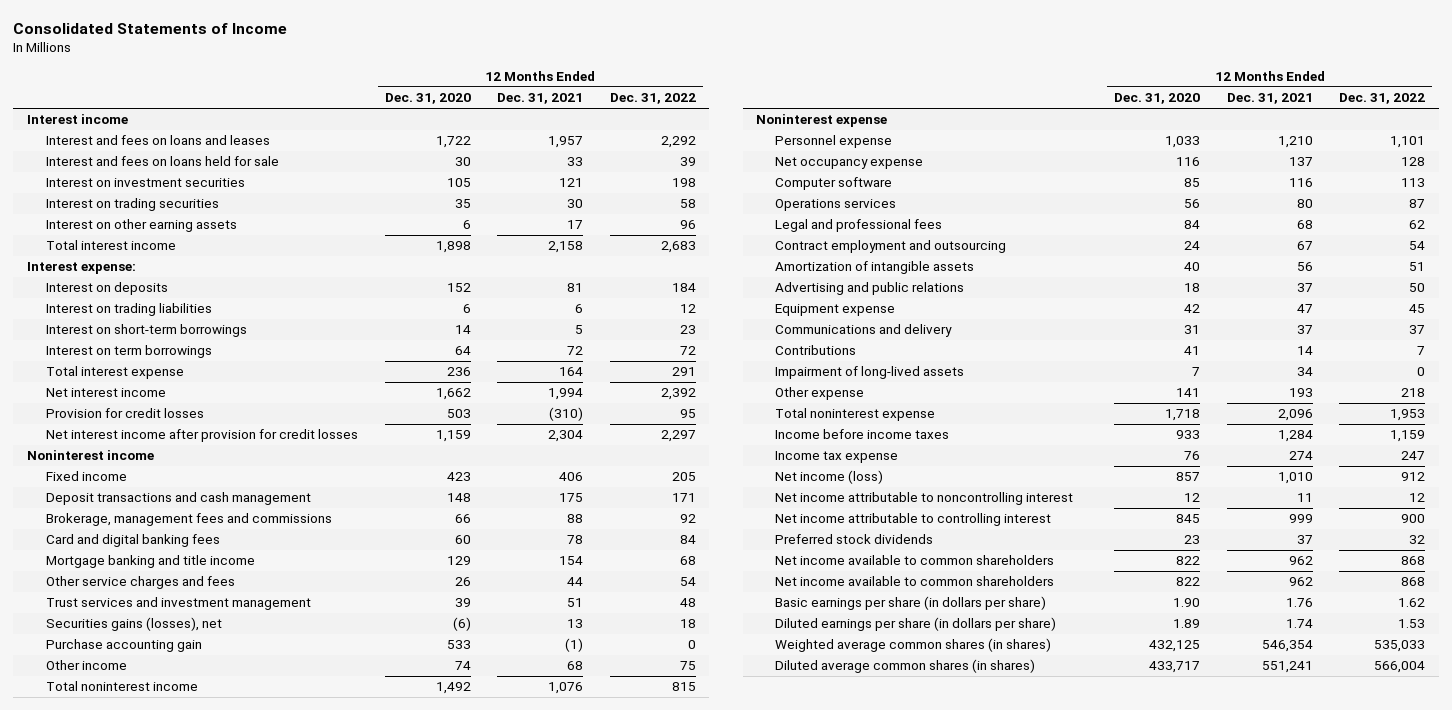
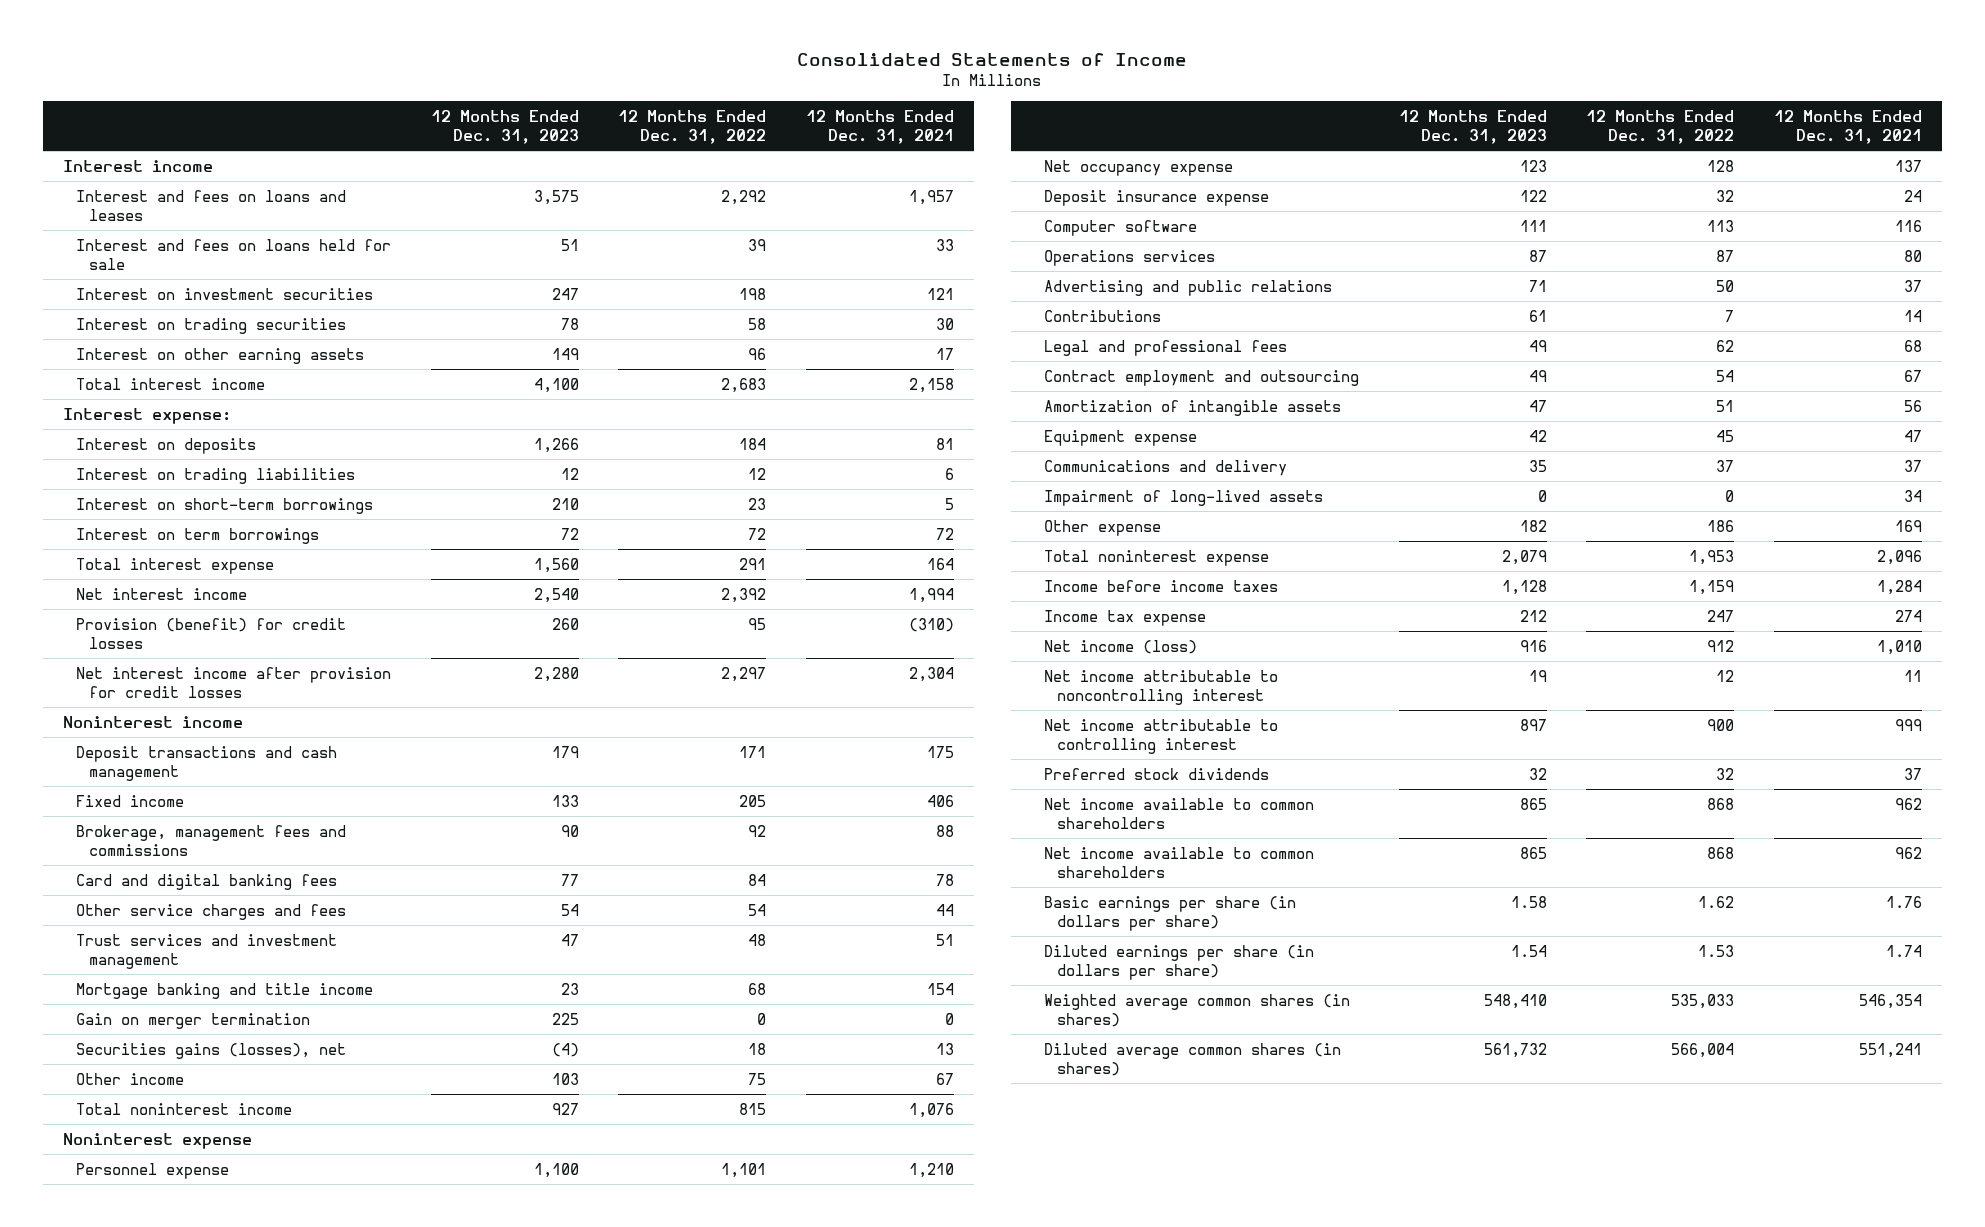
[384,93,471,105] Dec. 31, 2020 -> none
none -> [430,109,579,144] 12 Months Ended Dec. 31, 2023
[45,408,204,419] Provision for credit losses -> [75,617,346,649] Provision (benefit) for credit losses
[45,471,127,482] Fixed income -> [75,794,184,807] Fixed income
[45,555,255,569] Mortgage banking and title income -> [75,982,373,999] Mortgage banking and title income
none -> [75,1012,310,1029] Gain on merger termination
[45,639,202,653] Purchase accounting gain -> none
[567,661,584,671] 68 -> [936,1072,955,1085] 67
none -> [1043,189,1269,206] Deposit insurance expense
[775,282,965,296] Advertising and public relations -> [1043,279,1332,296] Advertising and public relations
[775,345,857,356] Contributions -> [1043,309,1161,322] Contributions
[1288,388,1313,398] 193 -> [1894,519,1922,532] 169
[1401,388,1426,398] 218 -> [1707,519,1735,532] 186

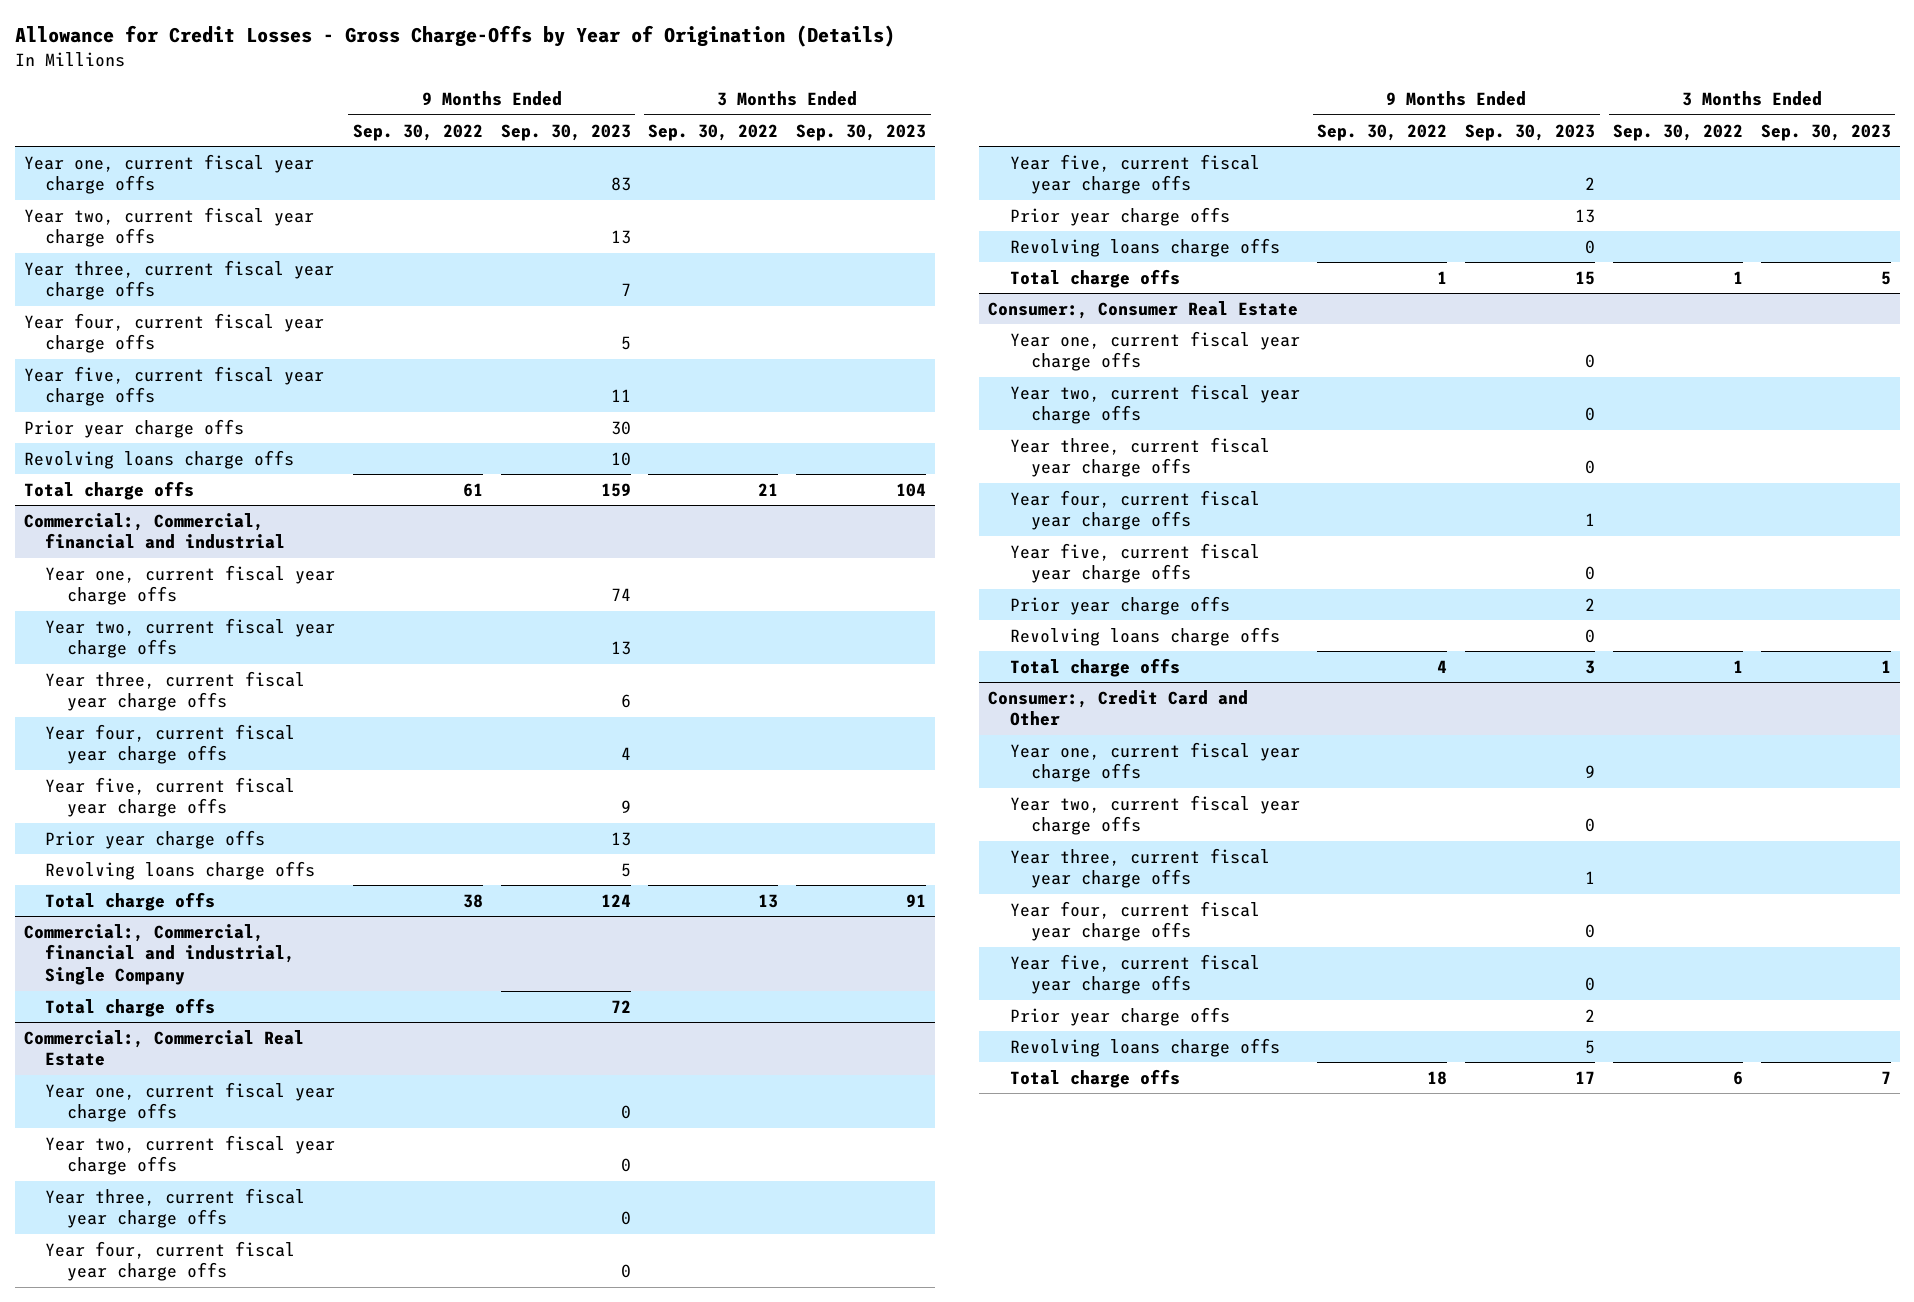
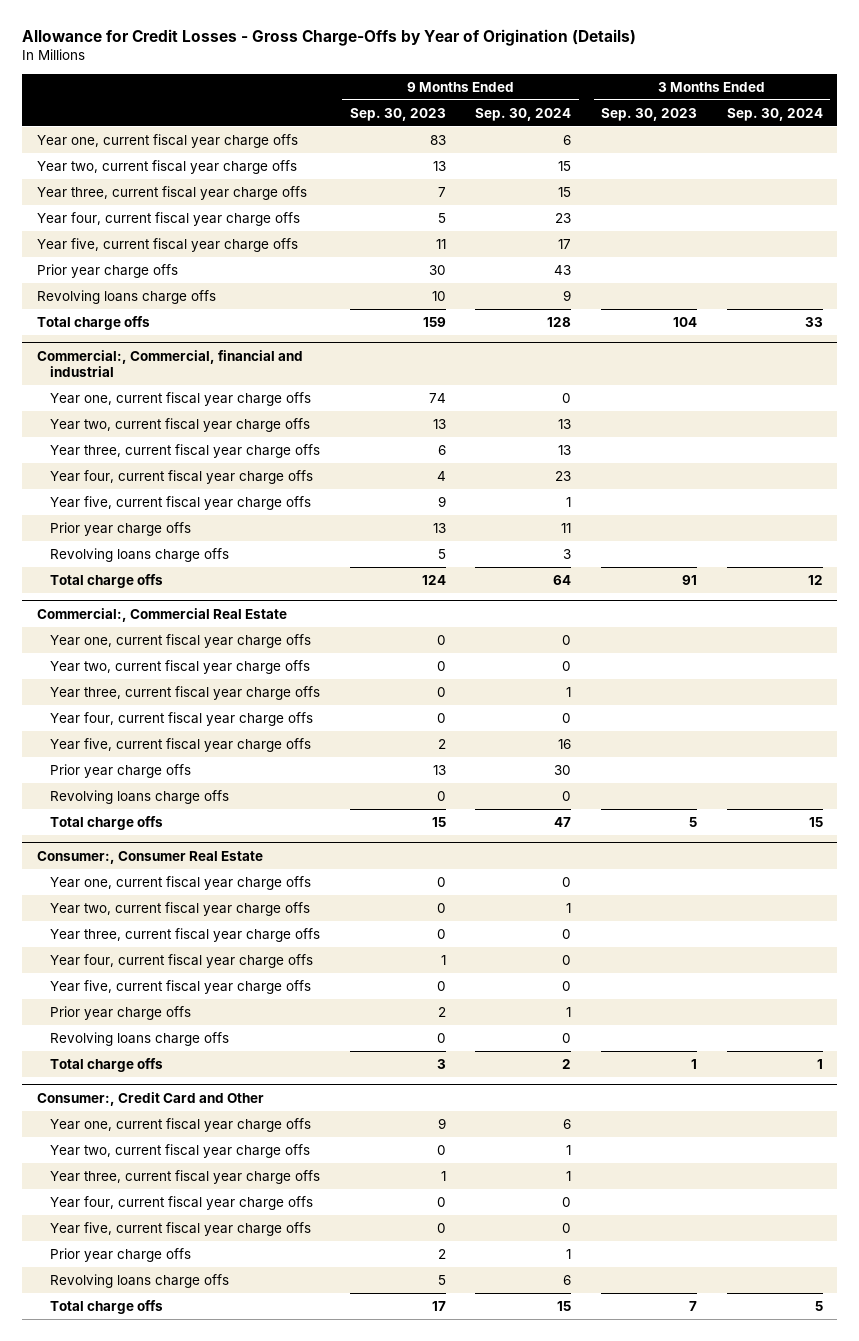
[352,123,483,141] Sep. 30, 2022 -> none
[648,123,779,141] Sep. 30, 2022 -> none
none -> [475,107,572,121] Sep. 30, 2024
none -> [726,107,823,121] Sep. 30, 2024
[23,923,296,986] Commercial:, Commercial, financial and industrial, Single Company -> none
[45,997,216,1017] Total charge offs -> none

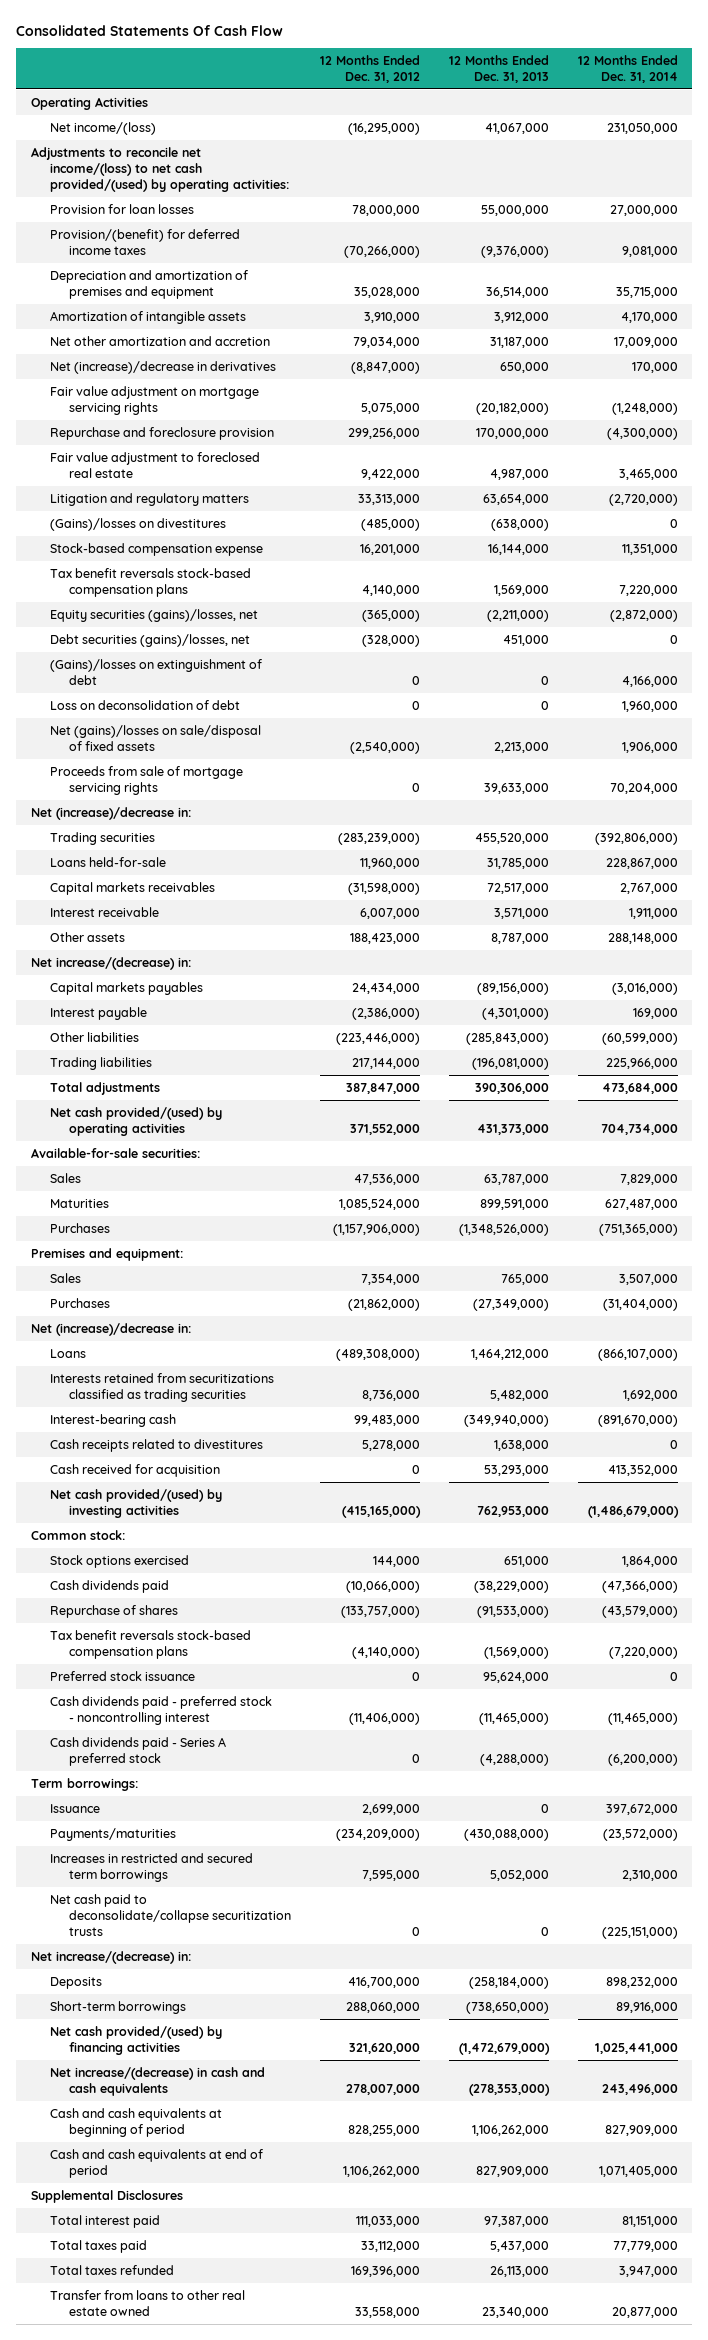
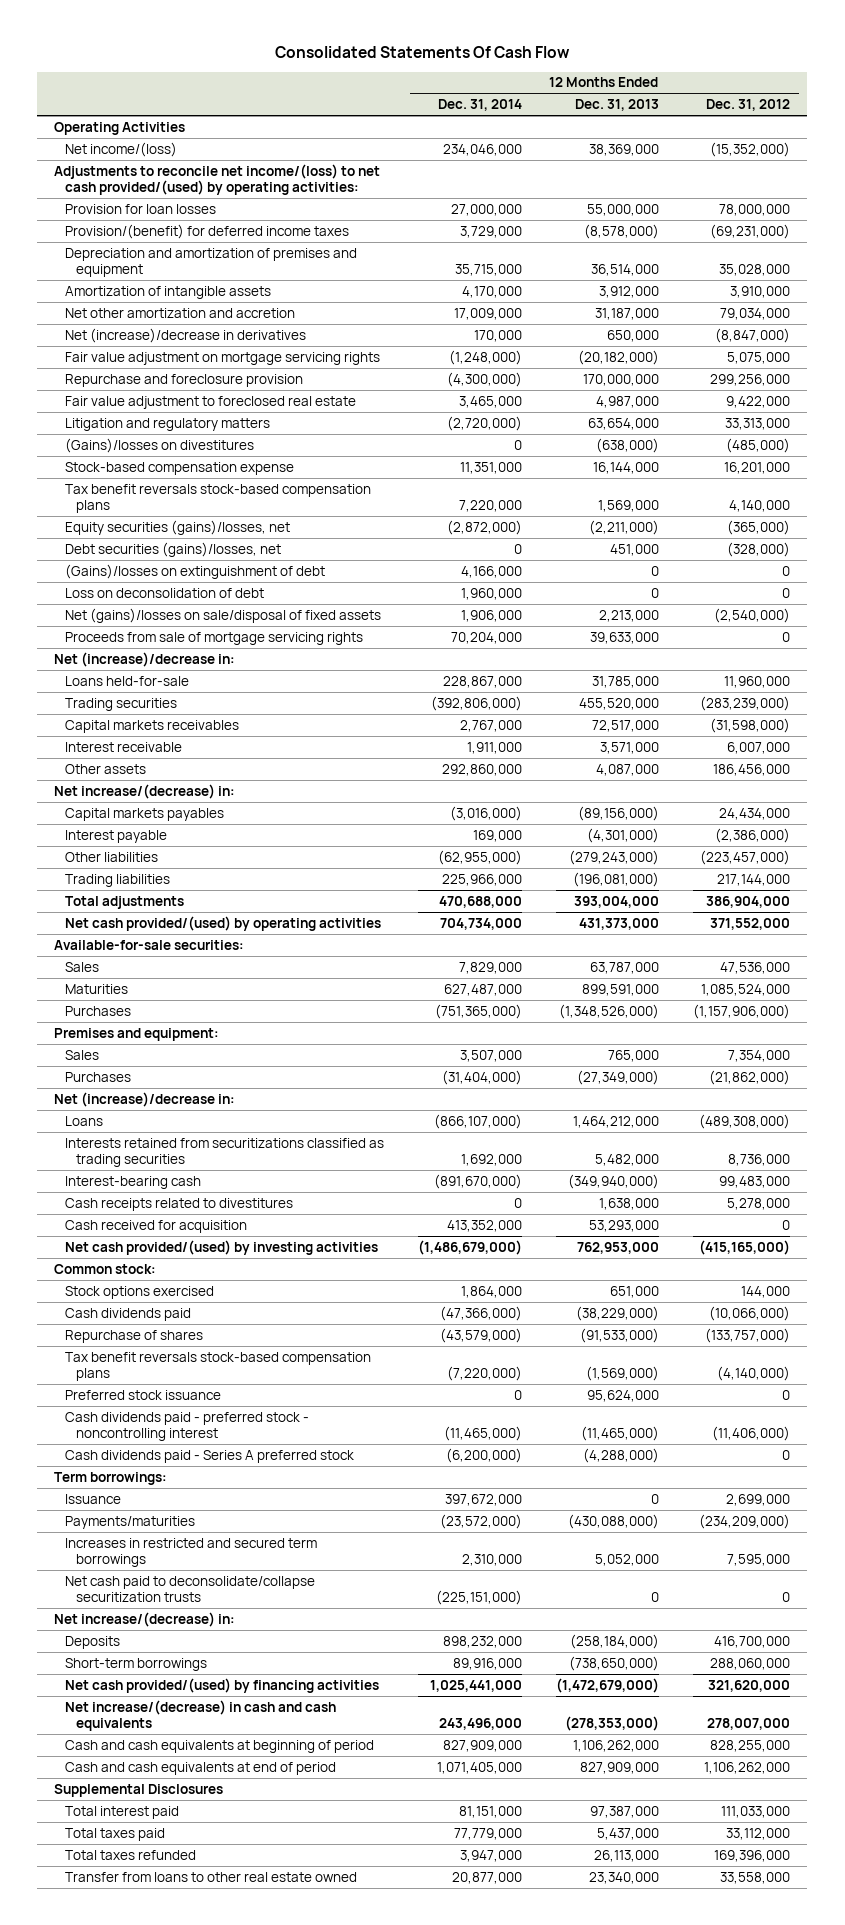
[348,122,421,135] (16,295,000) -> [710,141,791,157] (15,352,000)
[484,122,549,134] 41,067,000 -> [589,143,660,156] 38,369,000
[606,122,678,134] 231,050,000 -> [443,143,523,156] 234,046,000
[344,245,421,258] (70,266,000) -> [710,223,791,239] (69,231,000)
[480,245,549,258] (9,376,000) -> [584,223,660,239] (8,578,000)
[621,245,678,257] 9,081,000 -> [460,225,523,238] 3,729,000
[49,831,155,845] Trading securities -> [65,697,178,711] Trading securities
[350,932,421,944] 188,423,000 -> [713,763,791,776] 186,456,000
[490,932,549,944] 8,787,000 -> [596,763,660,776] 4,087,000
[607,932,678,944] 288,148,000 -> [442,763,523,776] 292,860,000
[336,1032,421,1045] (223,446,000) -> [700,849,791,865] (223,457,000)
[465,1032,549,1045] (285,843,000) -> [569,849,660,865] (279,243,000)
[601,1032,678,1045] (60,599,000) -> [438,849,523,865] (62,955,000)
[346,1082,421,1094] 387,847,000 -> [706,895,791,908] 386,904,000
[474,1082,549,1094] 390,306,000 -> [574,895,660,908] 393,004,000
[601,1082,678,1094] 473,684,000 -> [439,895,523,908] 470,688,000

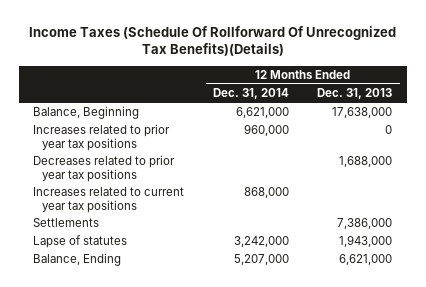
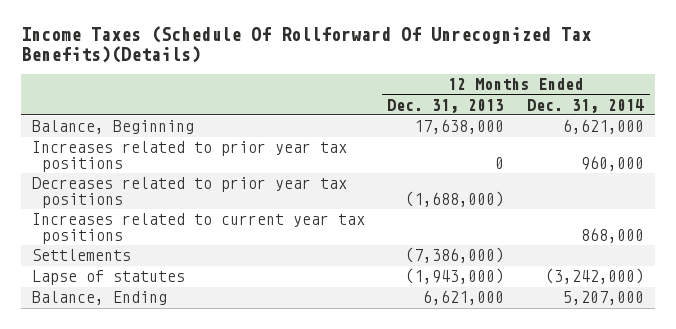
[339,156,393,168] 1,688,000 -> [405,190,505,207] (1,688,000)
[337,218,393,230] 7,386,000 -> [405,247,505,264] (7,386,000)
[233,236,289,248] 3,242,000 -> [544,268,644,285] (3,242,000)
[339,235,393,248] 1,943,000 -> [405,268,505,285] (1,943,000)

